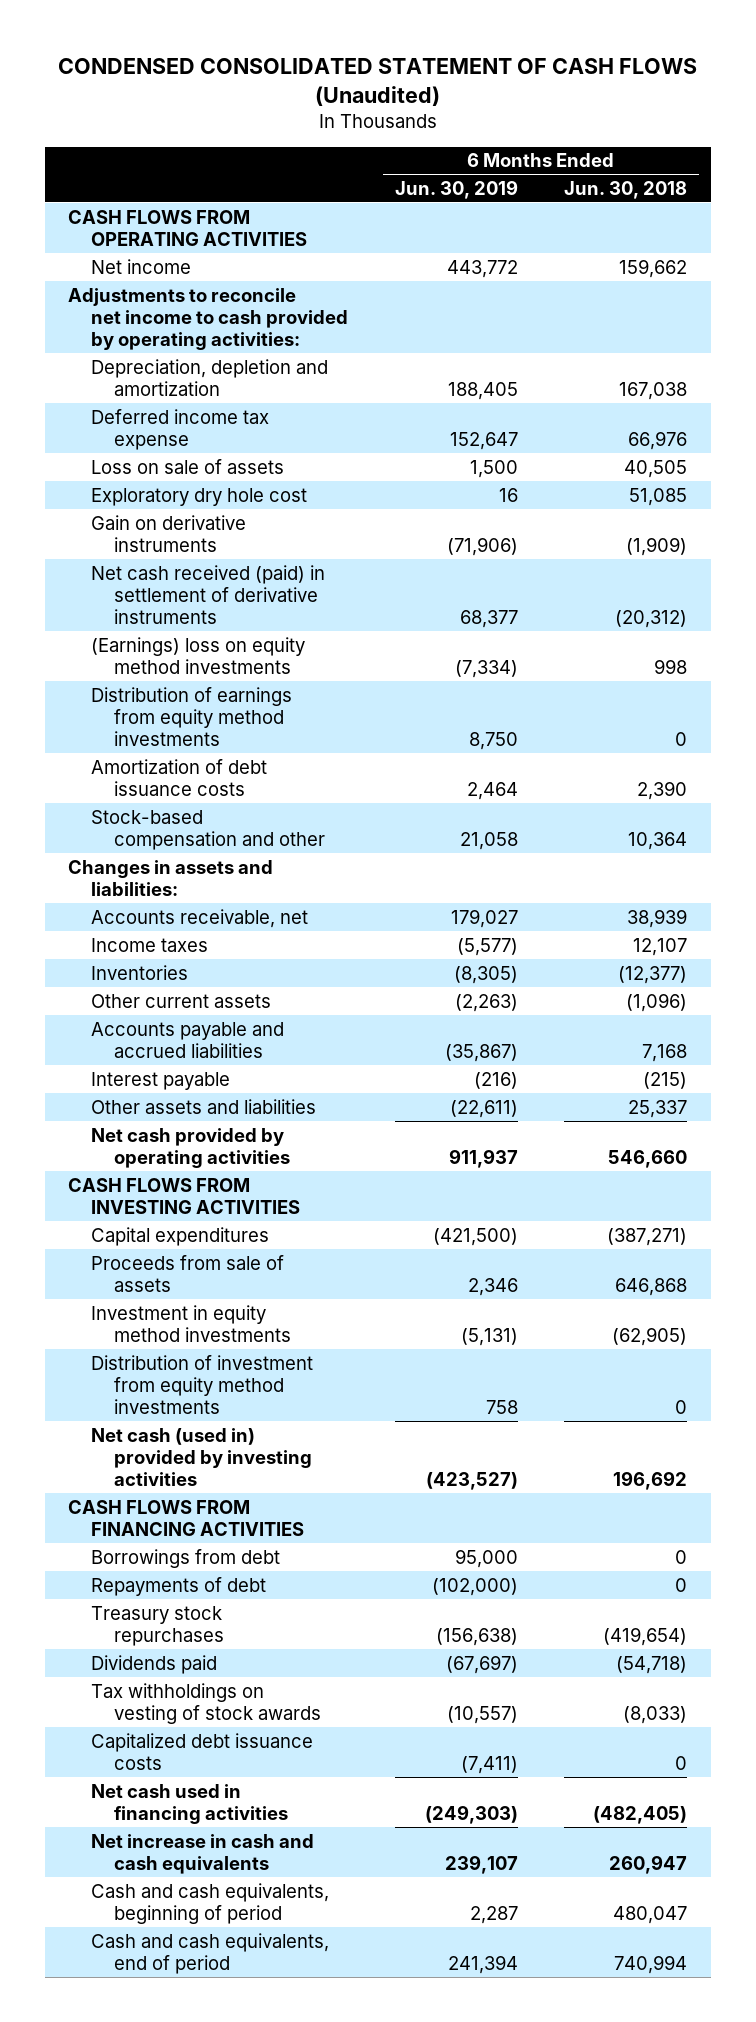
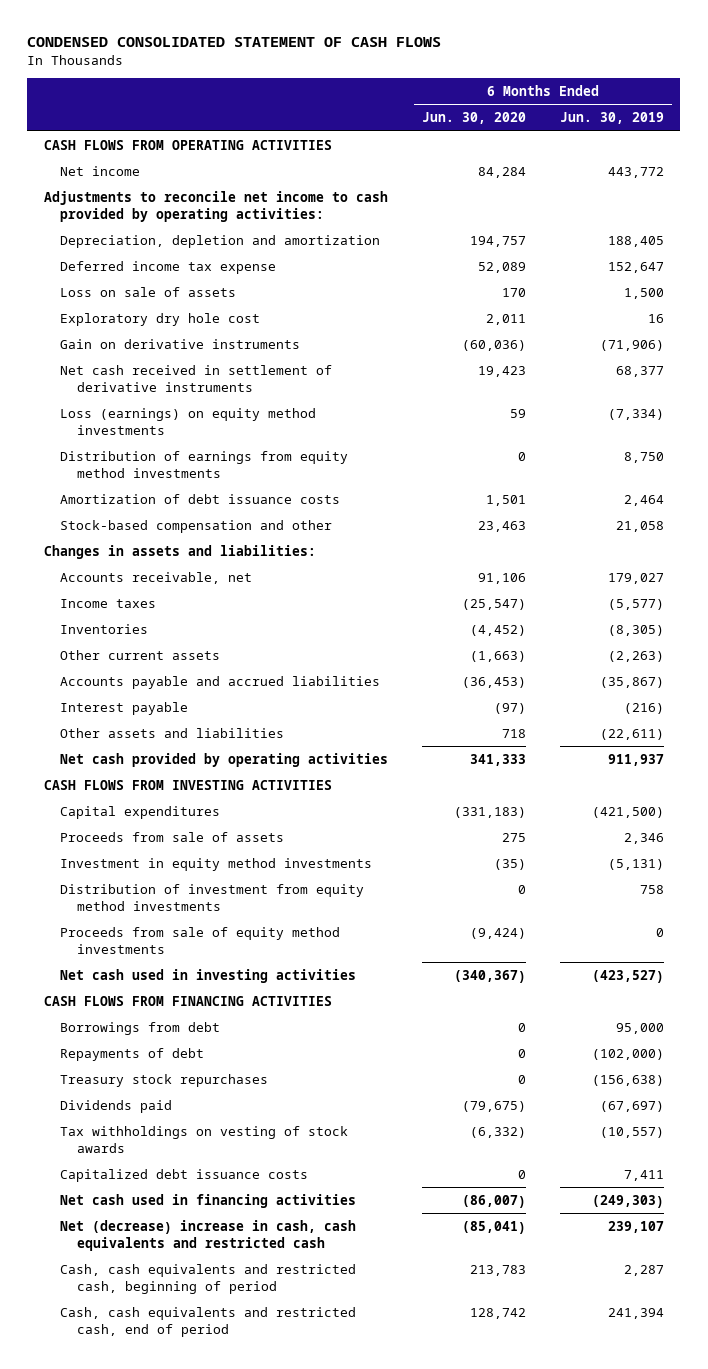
[57,58,697,107] CONDENSED CONSOLIDATED STATEMENT OF CASH FLOWS (Unaudited) -> [27,37,442,48] CONDENSED CONSOLIDATED STATEMENT OF CASH FLOWS
[564,180,688,199] Jun. 30, 2018 -> none
none -> [422,112,527,125] Jun. 30, 2020
[91,564,326,624] Net cash received (paid) in settlement of derivative instruments -> [60,364,333,392] Net cash received in settlement of derivative instruments
[91,636,306,674] (Earnings) loss on equity method investments -> [60,407,317,435] Loss (earnings) on equity method investments
none -> [60,926,341,954] Proceeds from sale of equity method investments
[91,1427,313,1486] Net cash (used in) provided by investing activities -> [60,968,357,983] Net cash used in investing activities
[460,1755,518,1774] (7,411) -> [623,1169,664,1181] 7,411
[91,1833,315,1874] Net increase in cash and cash equivalents -> [60,1219,357,1251] Net (decrease) increase in cash, cash equivalents and restricted cash
[91,1882,330,1924] Cash and cash equivalents, beginning of period -> [60,1263,357,1294] Cash, cash equivalents and restricted cash, beginning of period
[91,1932,330,1974] Cash and cash equivalents, end of period -> [60,1306,357,1337] Cash, cash equivalents and restricted cash, end of period

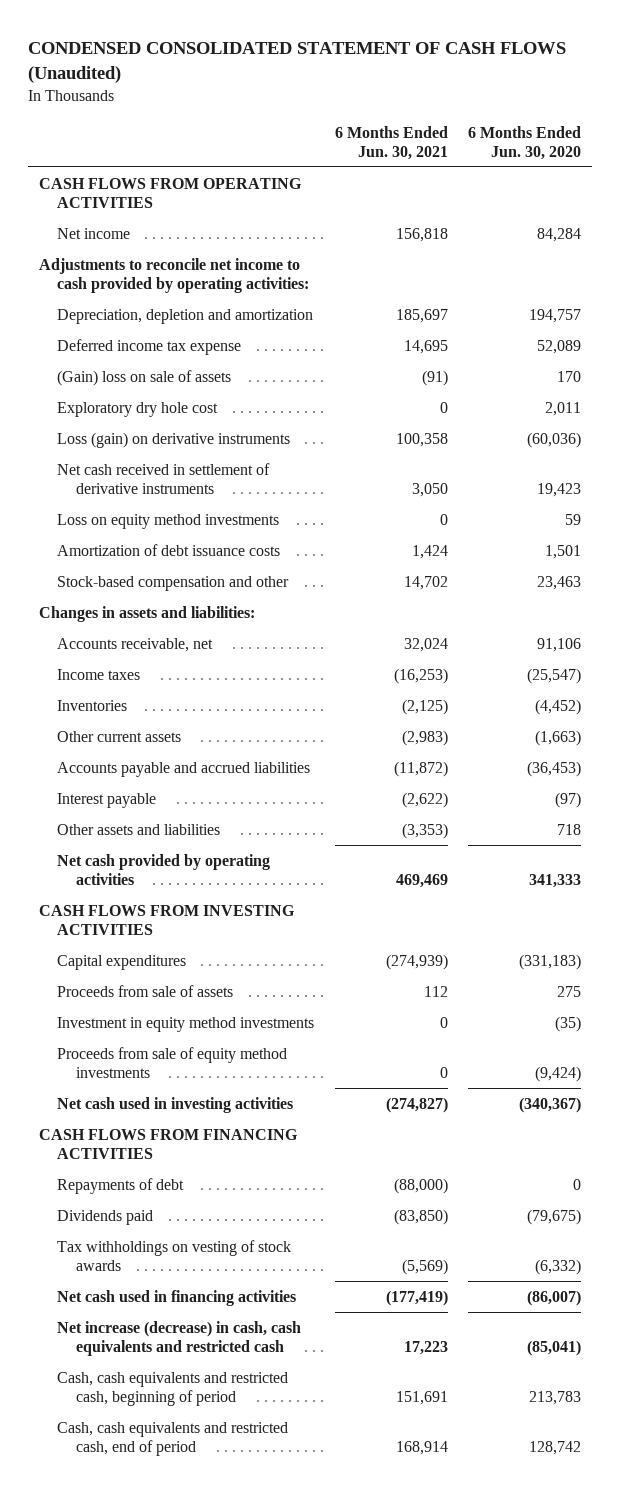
[27,37,442,48] CONDENSED CONSOLIDATED STATEMENT OF CASH FLOWS -> [28,41,567,83] CONDENSED CONSOLIDATED STATEMENT OF CASH FLOWS (Unaudited)
[559,112,664,125] Jun. 30, 2019 -> none
none -> [334,125,448,160] 6 Months Ended Jun. 30, 2021
[60,286,237,297] Loss on sale of assets -> [57,369,232,386] (Gain) loss on sale of assets
[60,338,301,349] Gain on derivative instruments -> [57,431,291,448] Loss (gain) on derivative instruments
[60,450,349,478] Distribution of earnings from equity method investments -> none
[60,407,317,435] Loss (earnings) on equity method investments -> [57,513,280,529] Loss on equity method investments
[60,883,365,911] Distribution of investment from equity method investments -> none
[60,1021,221,1035] Borrowings from debt -> none
[60,1073,269,1087] Treasury stock repurchases -> none
[60,1168,309,1182] Capitalized debt issuance costs -> none
[60,1219,357,1251] Net (decrease) increase in cash, cash equivalents and restricted cash -> [57,1320,302,1356] Net increase (decrease) in cash, cash equivalents and restricted cash

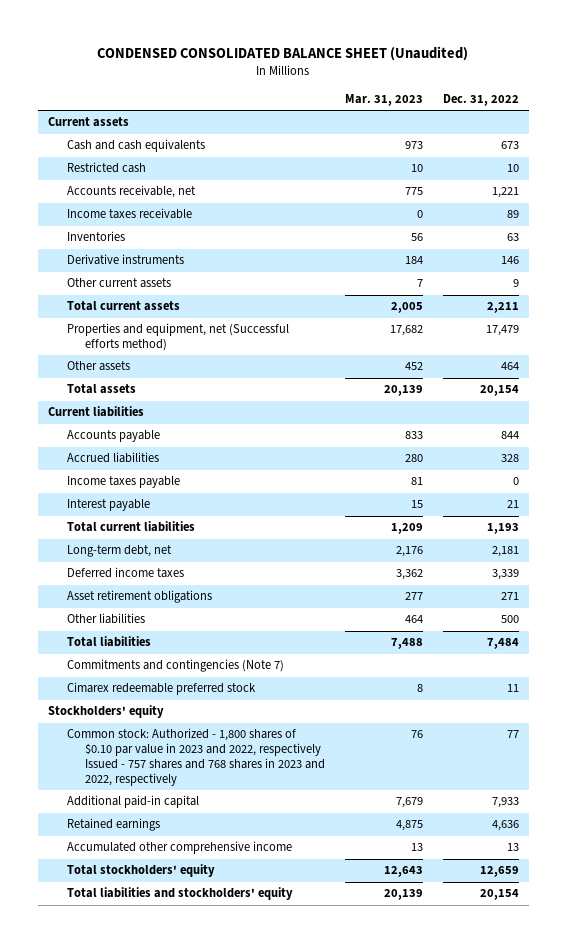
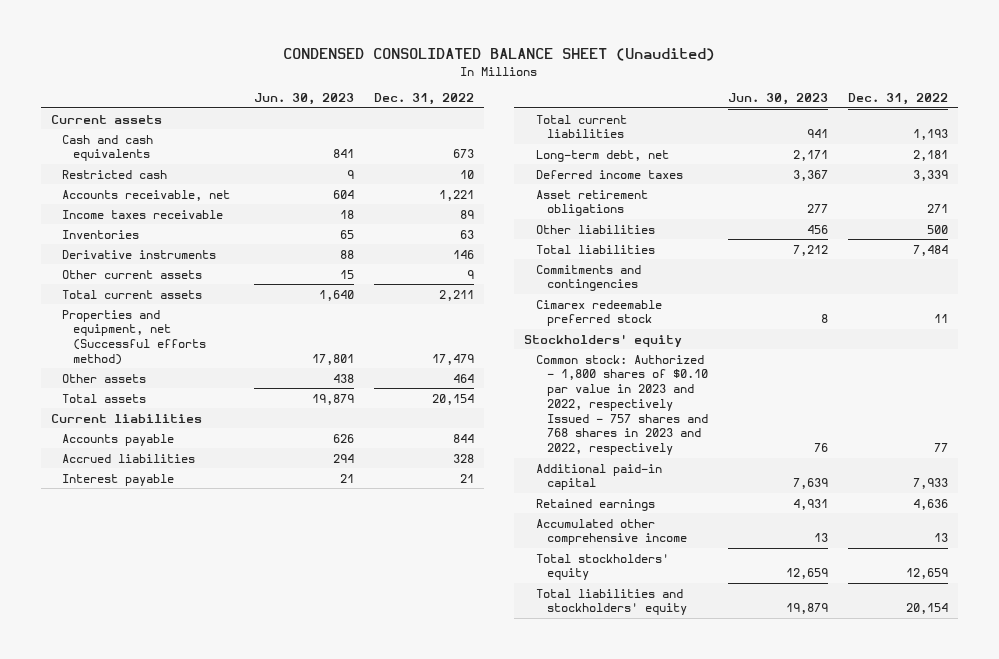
[345,93,424,106] Mar. 31, 2023 -> none
none -> [254,93,355,106] Jun. 30, 2023
[66,476,180,489] Income taxes payable -> none
[66,659,284,673] Commitments and contingencies (Note 7) -> [535,264,641,292] Commitments and contingencies

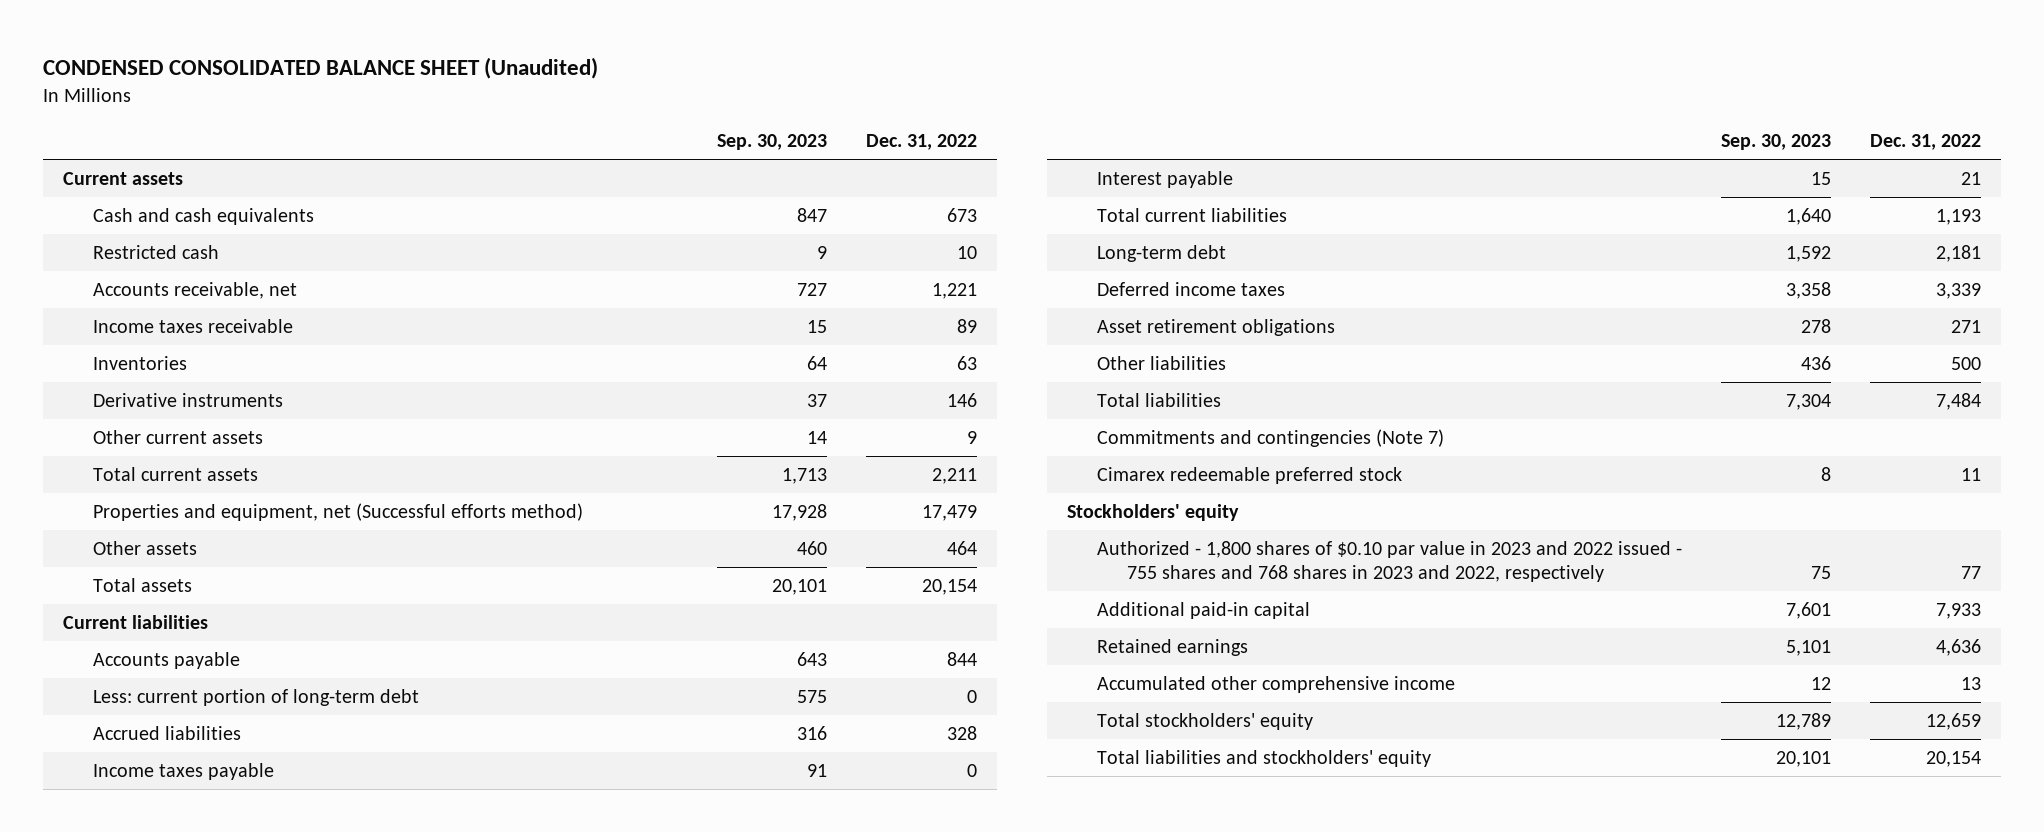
[254,93,355,106] Jun. 30, 2023 -> none
none -> [717,134,828,151] Sep. 30, 2023
none -> [93,689,420,707] Less: current portion of long-term debt
none -> [93,763,275,781] Income taxes payable
[535,149,669,162] Long-term debt, net -> [1096,245,1226,263] Long-term debt
[535,264,641,292] Commitments and contingencies -> [1096,429,1444,448] Commitments and contingencies (Note 7)
[535,354,708,456] Common stock: Authorized - 1,800 shares of $0.10 par value in 2023 and 2022, respectively Issued - 757 shares and 768 shares in 2023 and 2022, respectively -> [1096,541,1682,582] Authorized - 1,800 shares of $0.10 par value in 2023 and 2022 issued - 755 shares and 768 shares in 2023 and 2022, respectively

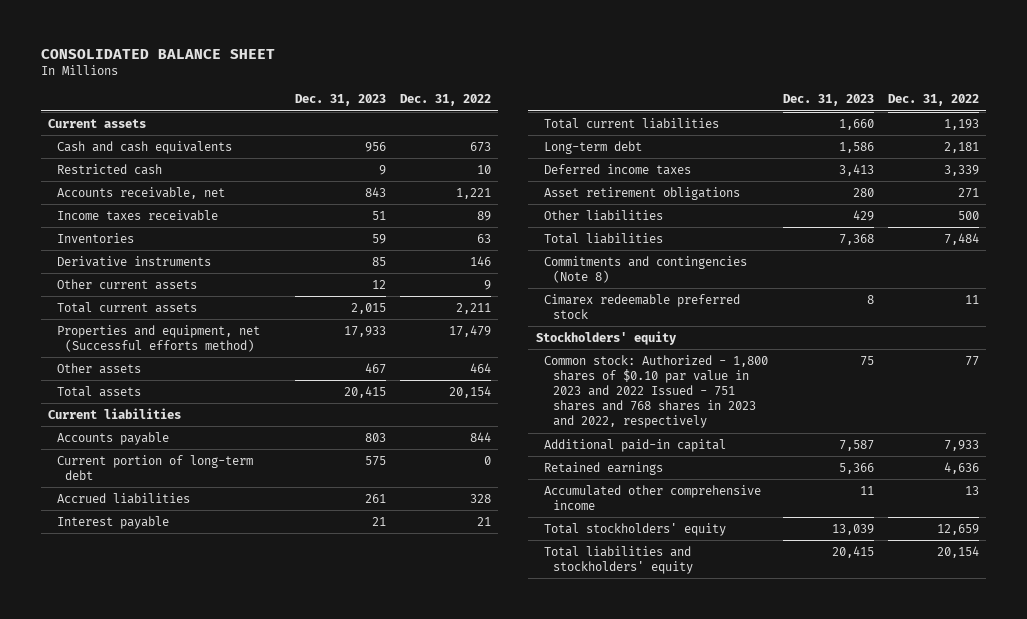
[43,56,599,79] CONDENSED CONSOLIDATED BALANCE SHEET (Unaudited) -> [40,49,275,60] CONSOLIDATED BALANCE SHEET
[717,134,828,151] Sep. 30, 2023 -> none
none -> [294,94,386,107] Dec. 31, 2023
[93,689,420,707] Less: current portion of long-term debt -> [56,454,253,480] Current portion of long-term debt
[93,763,275,781] Income taxes payable -> none
[1096,429,1444,448] Commitments and contingencies (Note 7) -> [544,255,748,283] Commitments and contingencies (Note 8)
[1096,541,1682,582] Authorized - 1,800 shares of $0.10 par value in 2023 and 2022 issued - 755 shares and 768 shares in 2023 and 2022, respectively -> [544,354,769,429] Common stock: Authorized - 1,800 shares of $0.10 par value in 2023 and 2022 Issued - 751 shares and 768 shares in 2023 and 2022, respectively

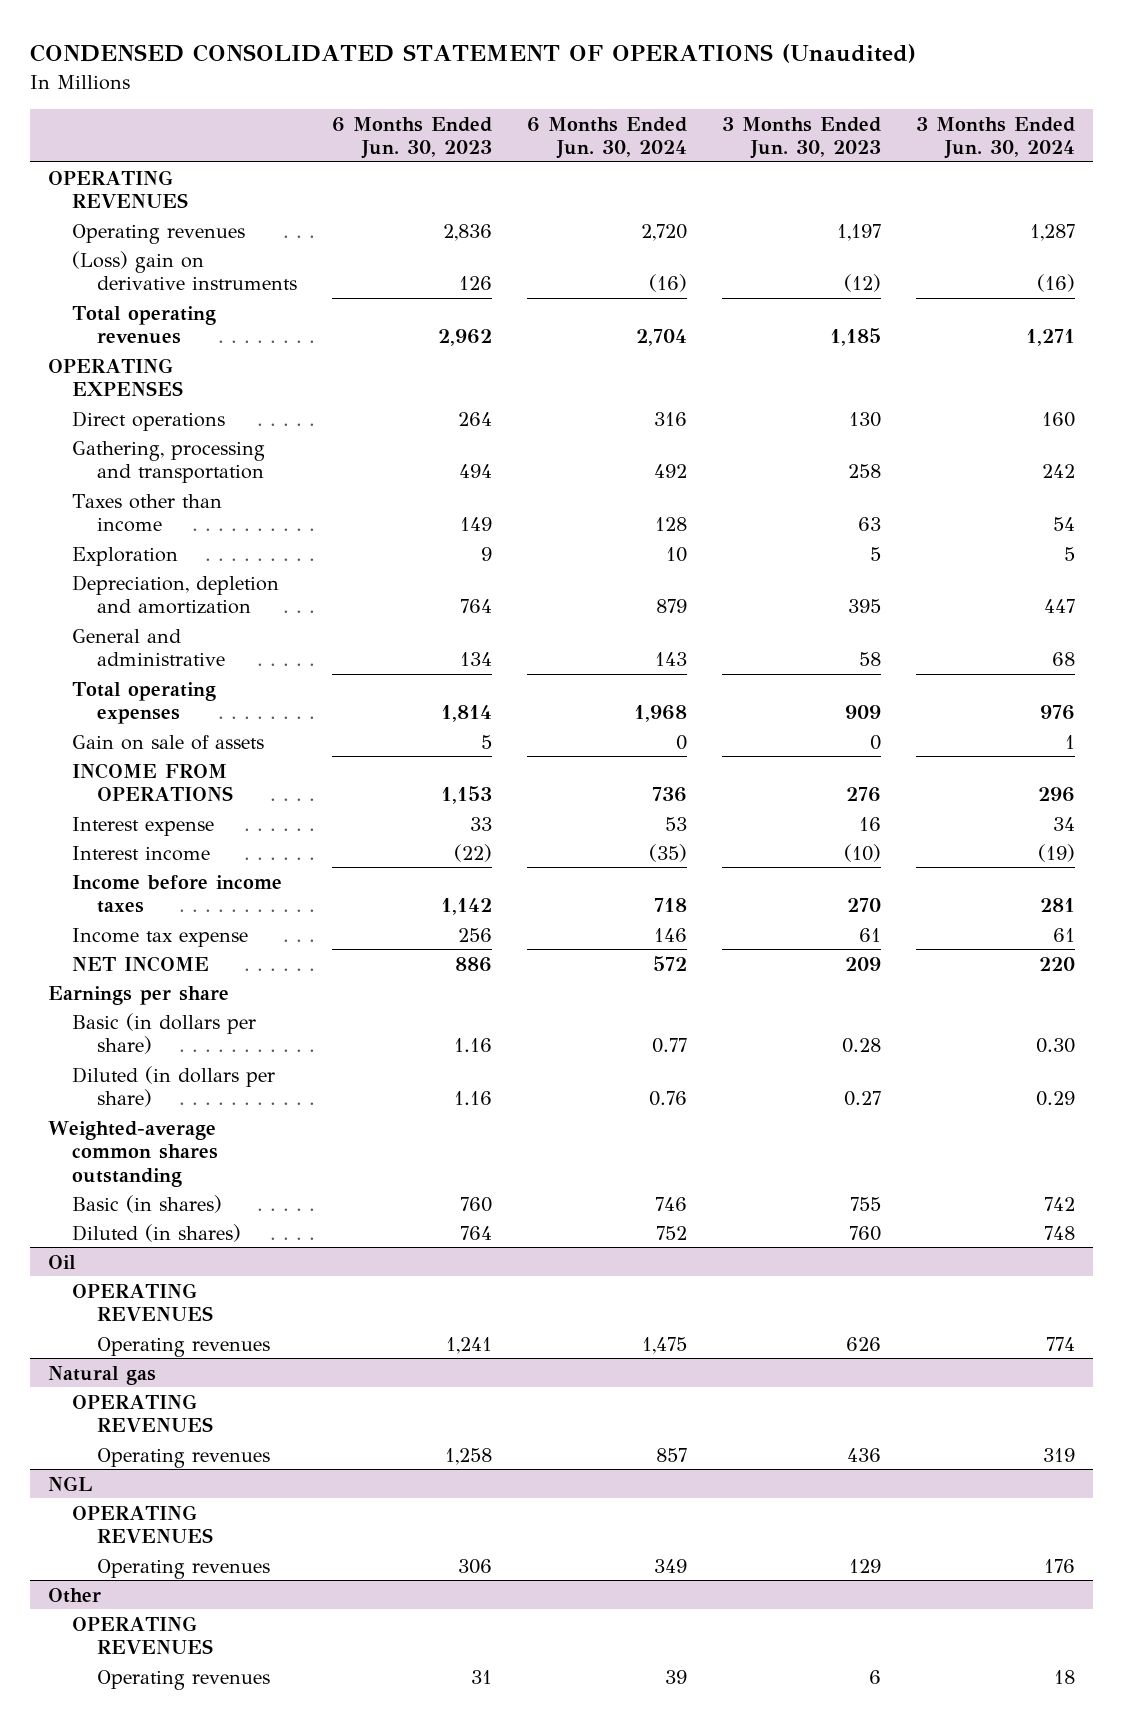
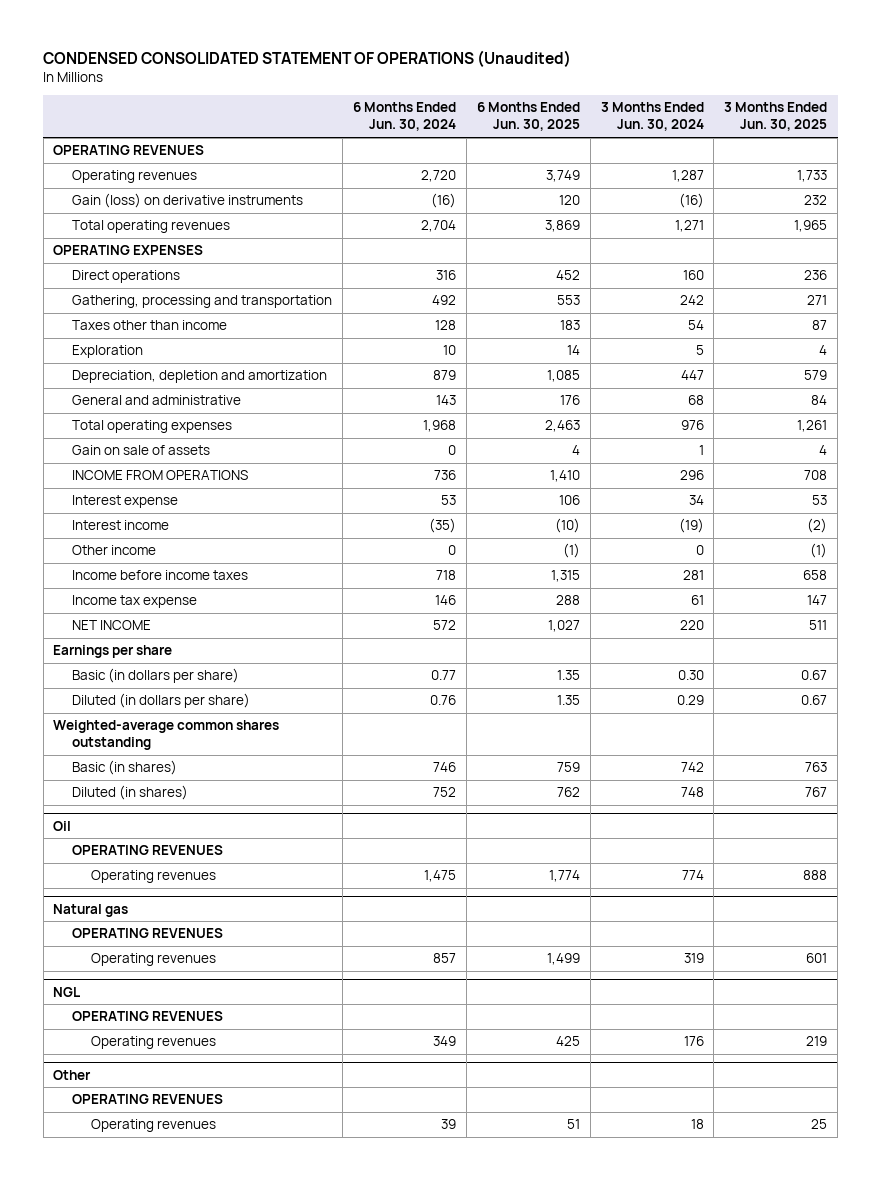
[332,116,493,160] 6 Months Ended Jun. 30, 2023 -> none
[722,116,882,160] 3 Months Ended Jun. 30, 2023 -> none
none -> [476,102,580,132] 6 Months Ended Jun. 30, 2025
none -> [724,102,828,132] 3 Months Ended Jun. 30, 2025
[72,250,298,291] (Loss) gain on derivative instruments -> [72,193,304,209] Gain (loss) on derivative instruments
none -> [72,545,157,556] Other income

